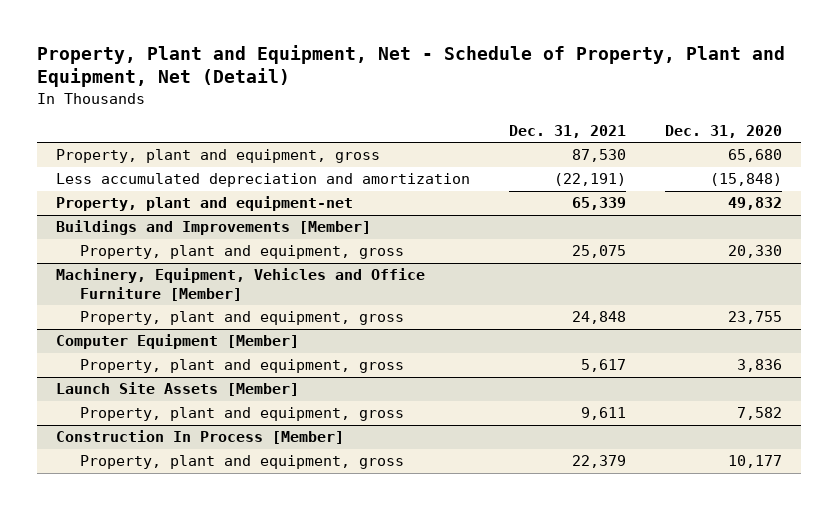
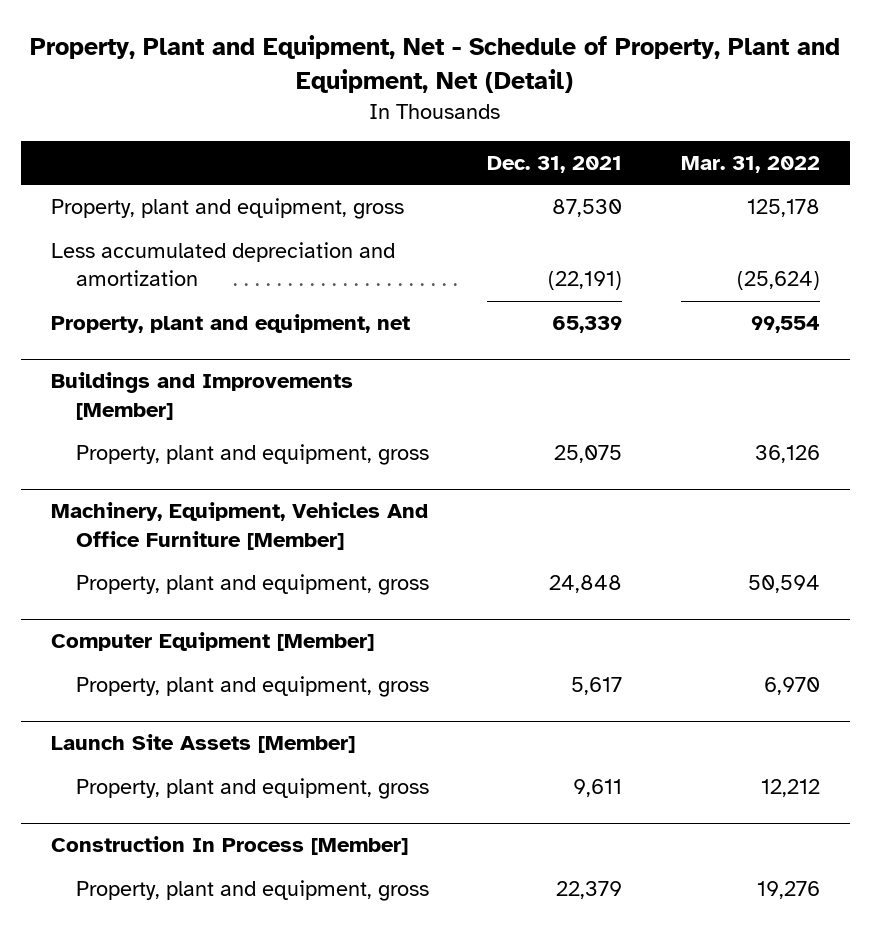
[664,124,782,138] Dec. 31, 2020 -> none
none -> [681,156,821,174] Mar. 31, 2022
[56,196,354,212] Property, plant and equipment-net -> [50,314,410,334] Property, plant and equipment, net
[56,268,426,301] Machinery, Equipment, Vehicles and Office Furniture [Member] -> [50,502,428,550] Machinery, Equipment, Vehicles And Office Furniture [Member]

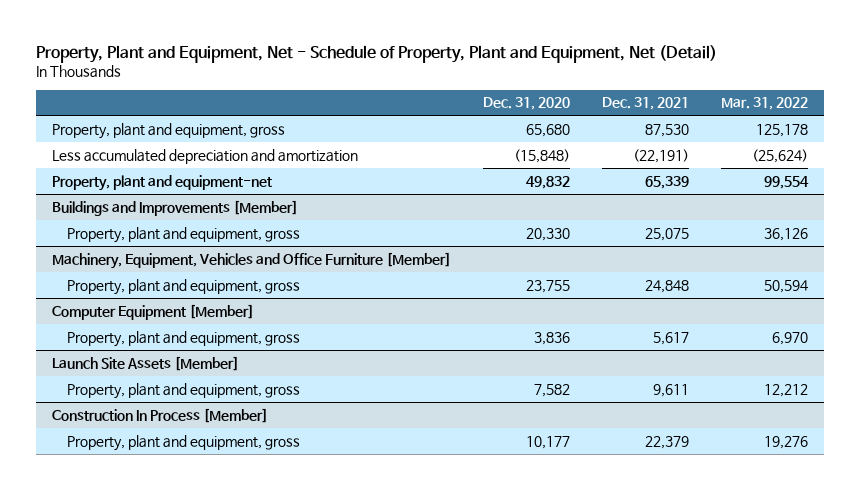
none -> [483,97,571,111] Dec. 31, 2020
[50,314,410,334] Property, plant and equipment, net -> [52,174,273,191] Property, plant and equipment-net
[50,502,428,550] Machinery, Equipment, Vehicles And Office Furniture [Member] -> [52,251,452,269] Machinery, Equipment, Vehicles and Office Furniture [Member]

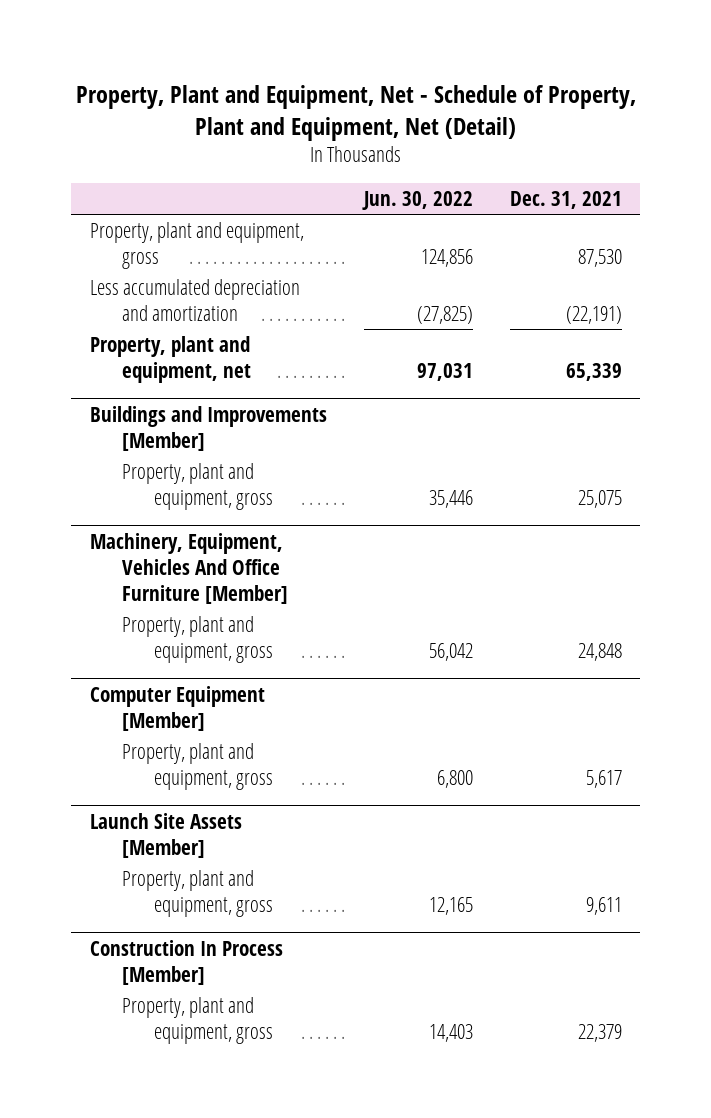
[483,97,571,111] Dec. 31, 2020 -> none
[721,97,809,111] Mar. 31, 2022 -> none
none -> [361,190,473,210] Jun. 30, 2022
[52,174,273,191] Property, plant and equipment-net -> [89,335,251,383] Property, plant and equipment, net
[52,251,452,269] Machinery, Equipment, Vehicles and Office Furniture [Member] -> [89,532,288,604] Machinery, Equipment, Vehicles And Office Furniture [Member]

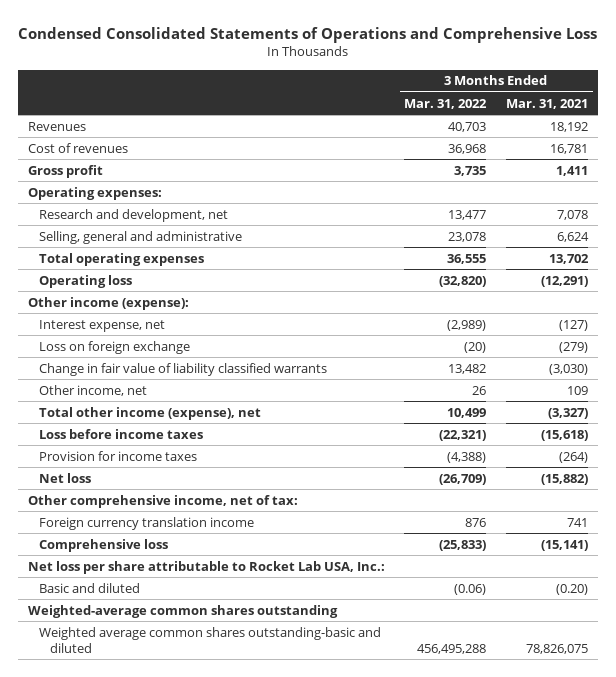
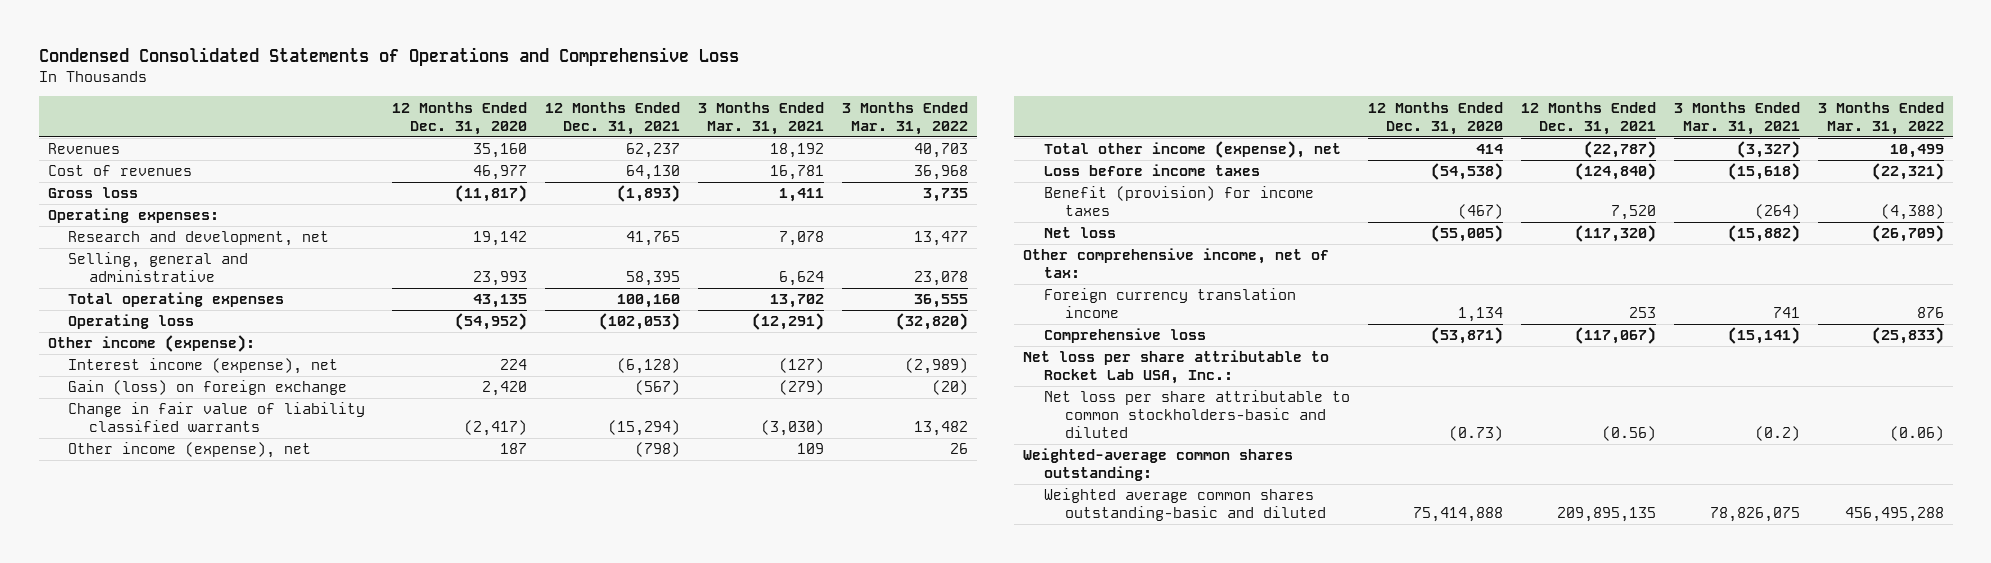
none -> [392,101,528,135] 12 Months Ended Dec. 31, 2020
none -> [545,101,681,135] 12 Months Ended Dec. 31, 2021
[27,164,103,178] Gross profit -> [47,187,138,199] Gross loss
[39,319,166,332] Interest expense, net -> [68,358,339,375] Interest income (expense), net
[39,340,191,354] Loss on foreign exchange -> [68,380,348,396] Gain (loss) on foreign exchange
[39,384,148,396] Other income, net -> [68,442,312,459] Other income (expense), net
[39,450,198,461] Provision for income taxes -> [1043,186,1314,217] Benefit (provision) for income taxes
[39,582,141,593] Basic and diluted -> [1043,390,1350,439] Net loss per share attributable to common stockholders-basic and diluted
[556,583,589,595] (0.20) -> [1754,426,1800,442] (0.2)
[27,604,338,618] Weighted-average common shares outstanding -> [1023,448,1294,482] Weighted-average common shares outstanding:

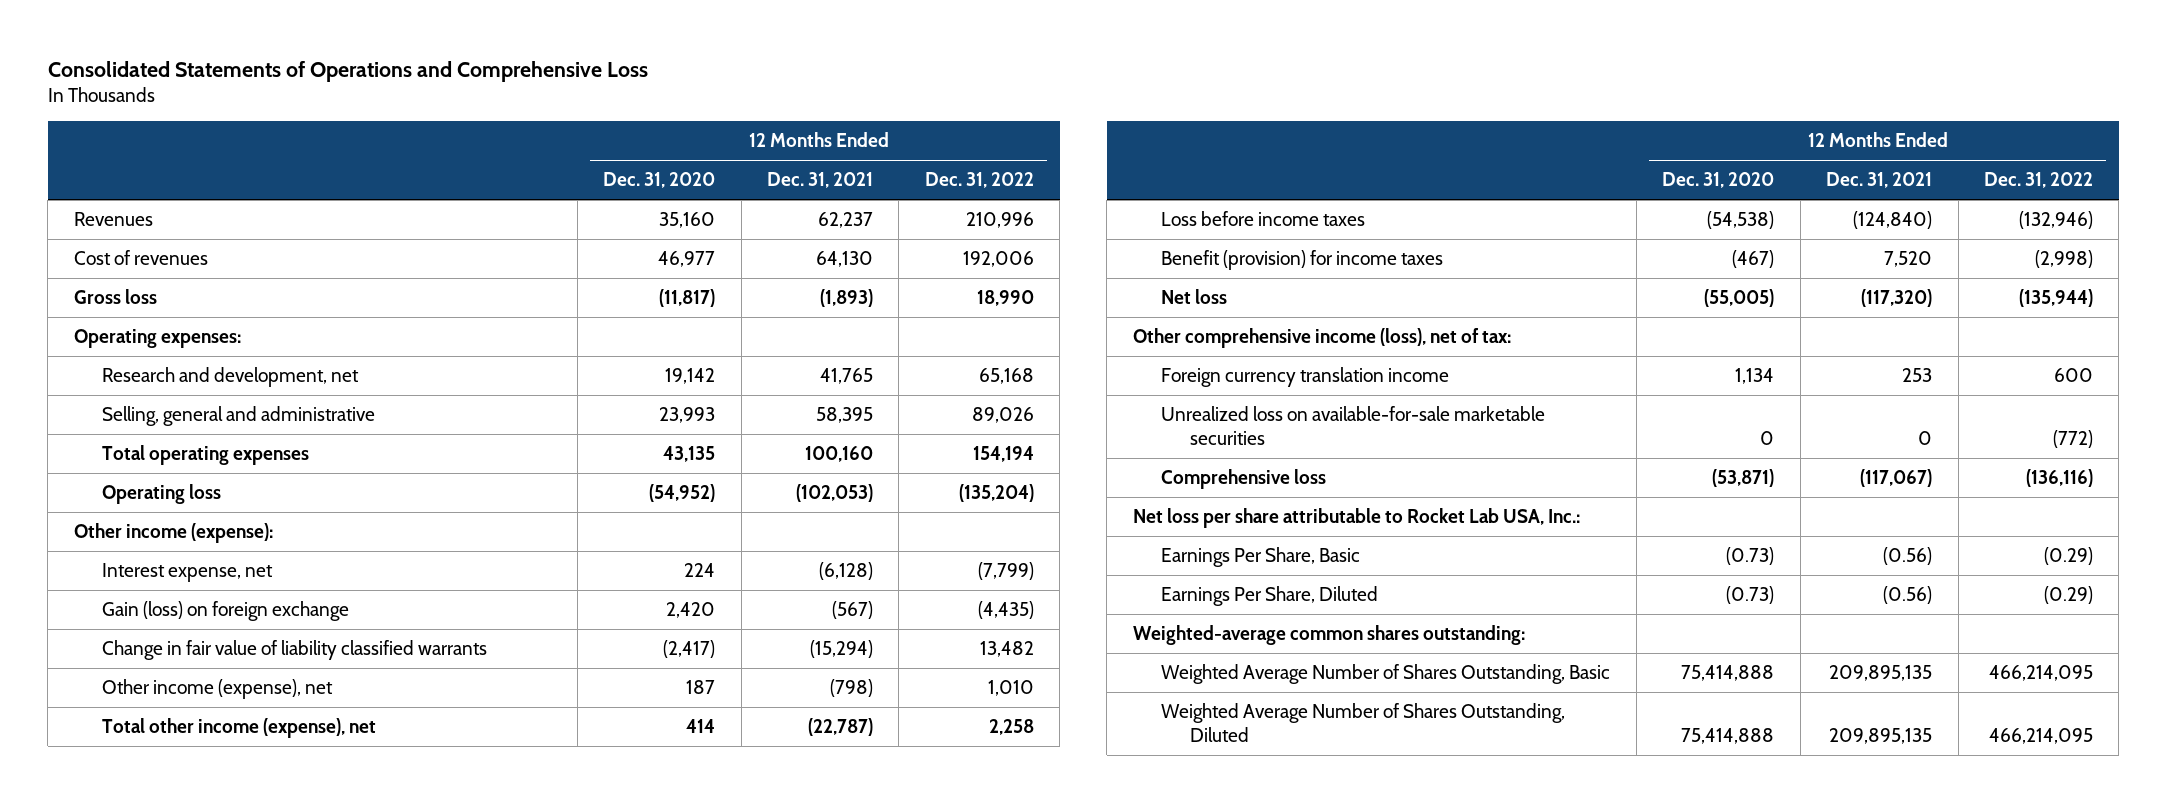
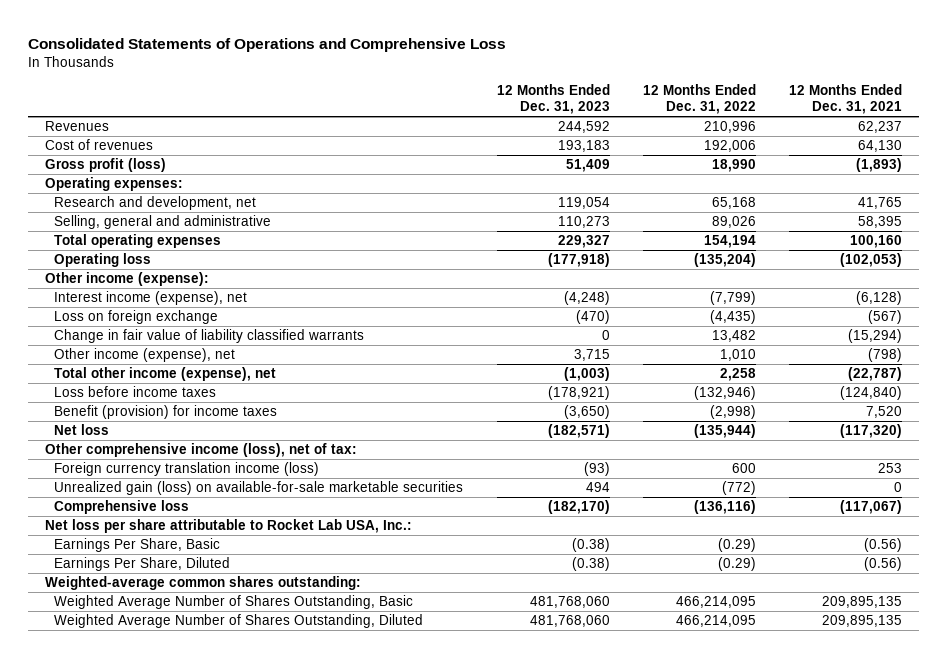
[603,172,716,189] Dec. 31, 2020 -> none
none -> [496,84,610,115] 12 Months Ended Dec. 31, 2023
[73,289,157,305] Gross loss -> [44,158,166,173] Gross profit (loss)
[102,563,274,583] Interest expense, net -> [54,291,248,306] Interest income (expense), net
[102,601,350,622] Gain (loss) on foreign exchange -> [54,310,219,325] Loss on foreign exchange
[1161,367,1450,388] Foreign currency translation income -> [54,462,320,477] Foreign currency translation income (loss)
[1161,406,1546,446] Unrealized loss on available-for-sale marketable securities -> [54,481,464,496] Unrealized gain (loss) on available-for-sale marketable securities

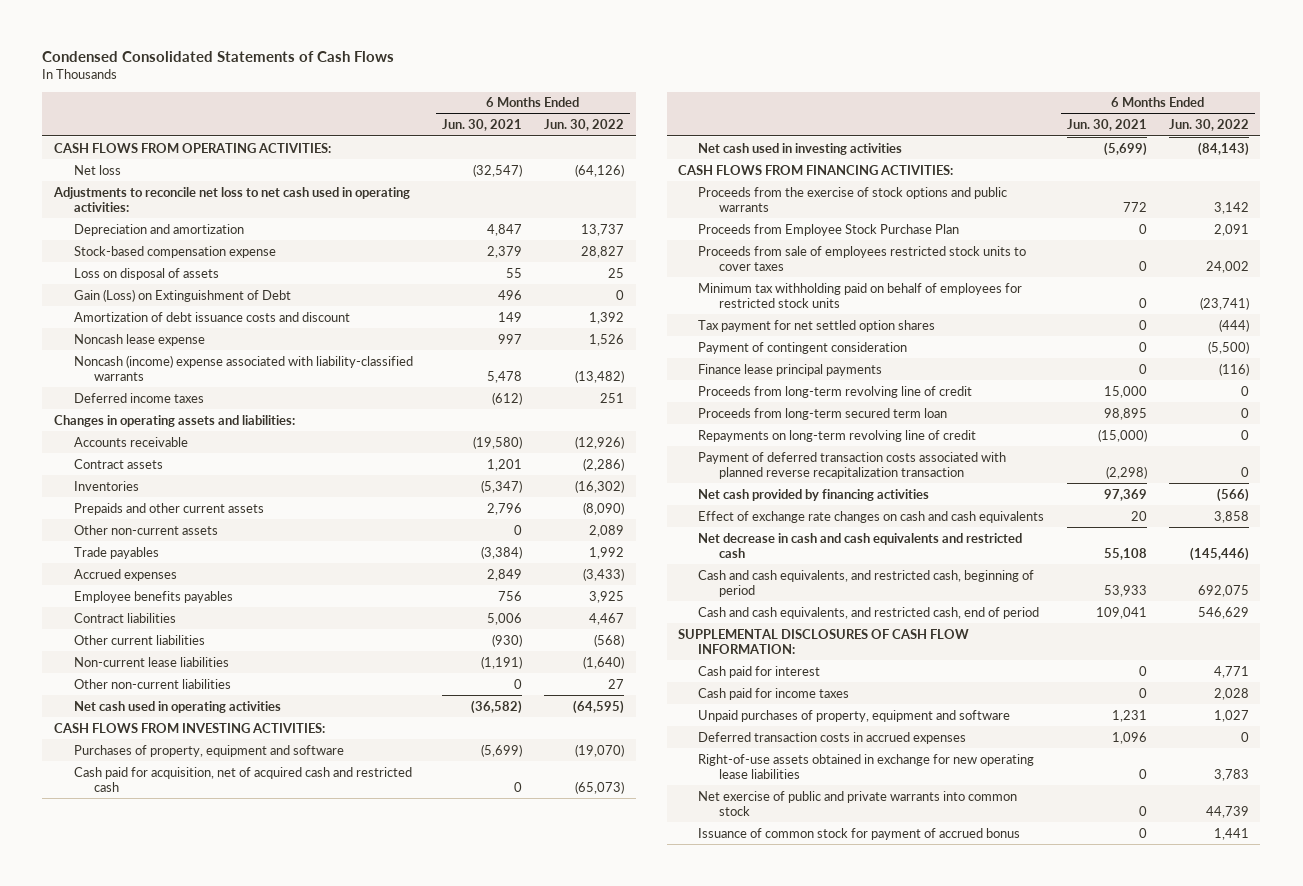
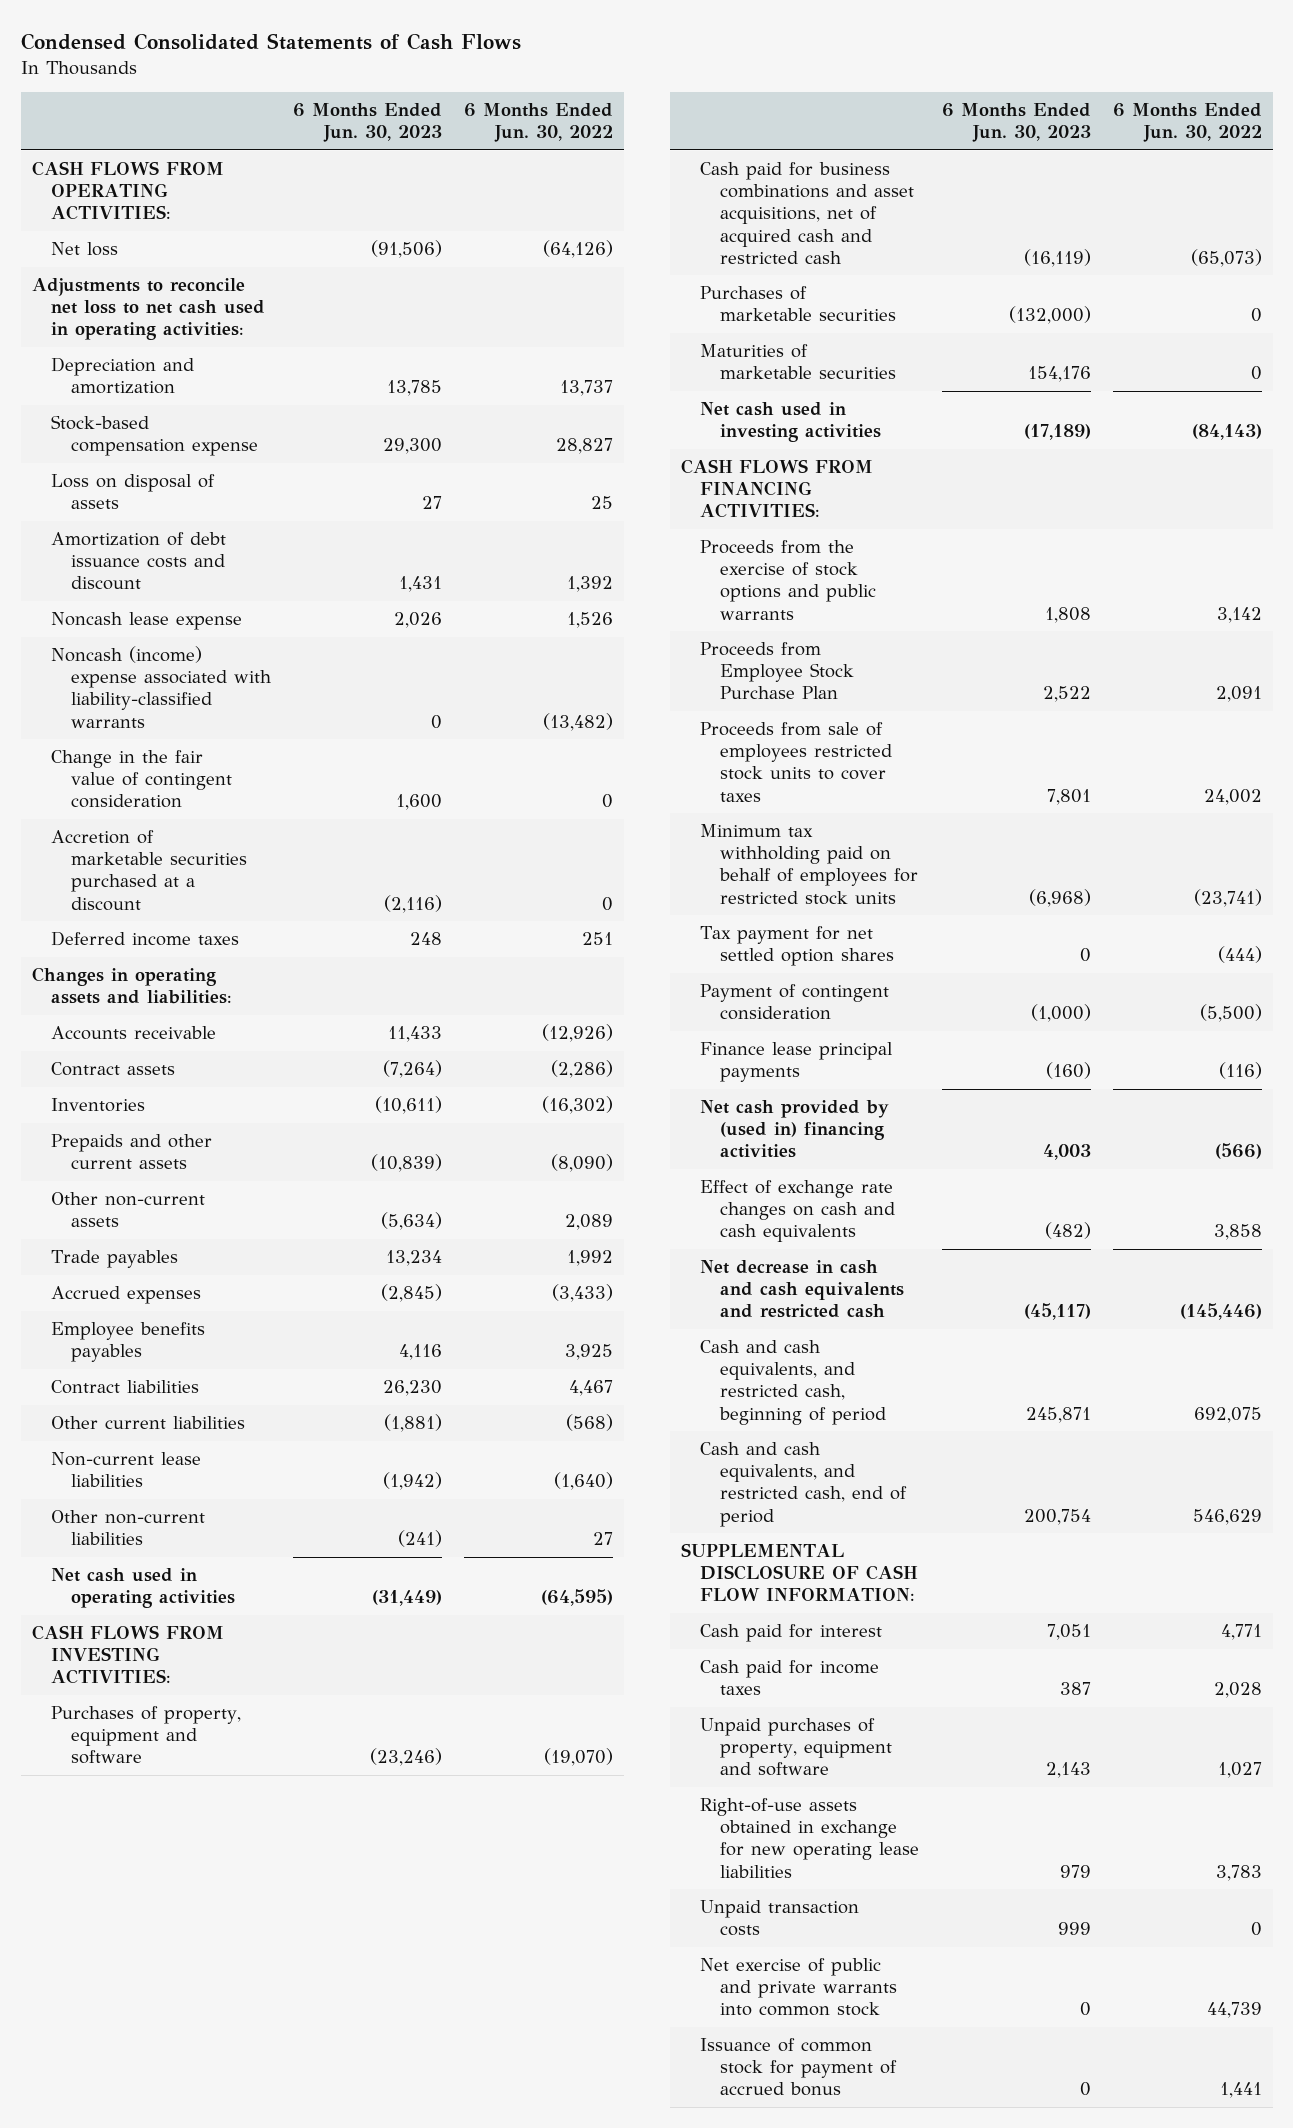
[442,119,523,132] Jun. 30, 2021 -> none
none -> [292,103,442,143] 6 Months Ended Jun. 30, 2023
[73,288,291,302] Gain (Loss) on Extinguishment of Debt -> none
none -> [51,750,232,809] Change in the fair value of contingent consideration
none -> [51,830,247,911] Accretion of marketable securities purchased at a discount
[73,766,412,792] Cash paid for acquisition, net of acquired cash and restricted cash -> [700,162,914,264] Cash paid for business combinations and asset acquisitions, net of acquired cash and restricted cash
none -> [700,286,896,322] Purchases of marketable securities
none -> [700,344,896,380] Maturities of marketable securities
[698,385,973,398] Proceeds from long-term revolving line of credit -> none
[698,407,948,420] Proceeds from long-term secured term loan -> none
[698,429,977,442] Repayments on long-term revolving line of credit -> none
[698,451,1007,479] Payment of deferred transaction costs associated with planned reverse recapitalization transaction -> none
[698,488,930,501] Net cash provided by financing activities -> [700,1100,890,1159] Net cash provided by (used in) financing activities
[678,628,970,654] SUPPLEMENTAL DISCLOSURES OF CASH FLOW INFORMATION: -> [680,1543,919,1602] SUPPLEMENTAL DISCLOSURE OF CASH FLOW INFORMATION:
[698,731,967,744] Deferred transaction costs in accrued expenses -> none
none -> [700,1900,860,1937] Unpaid transaction costs

